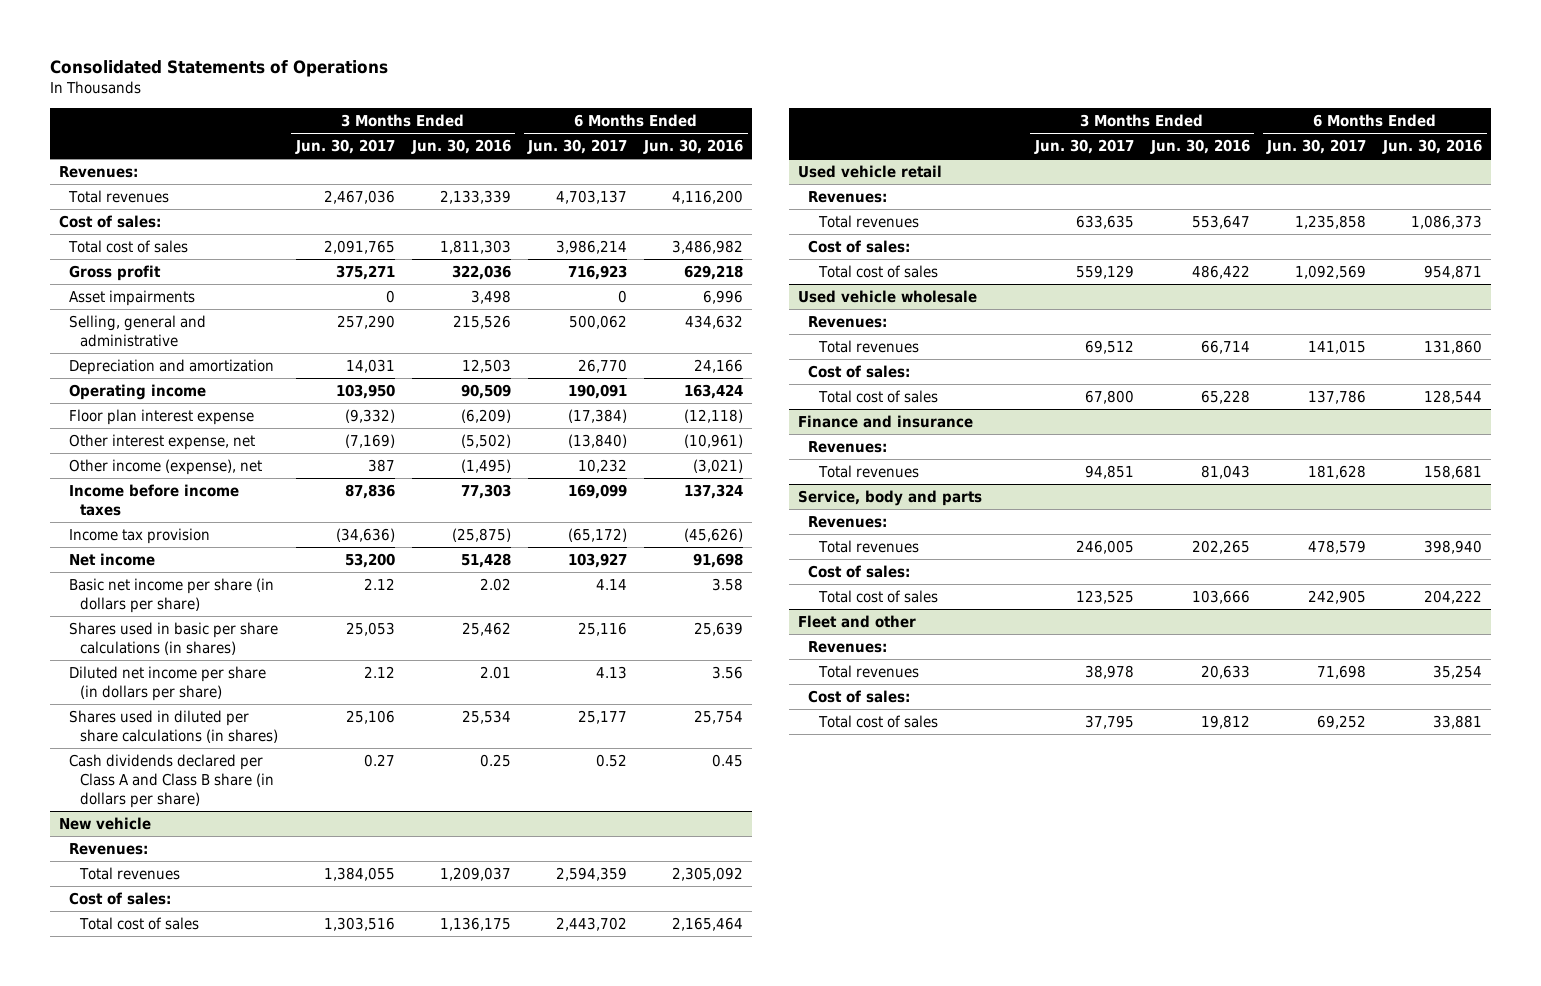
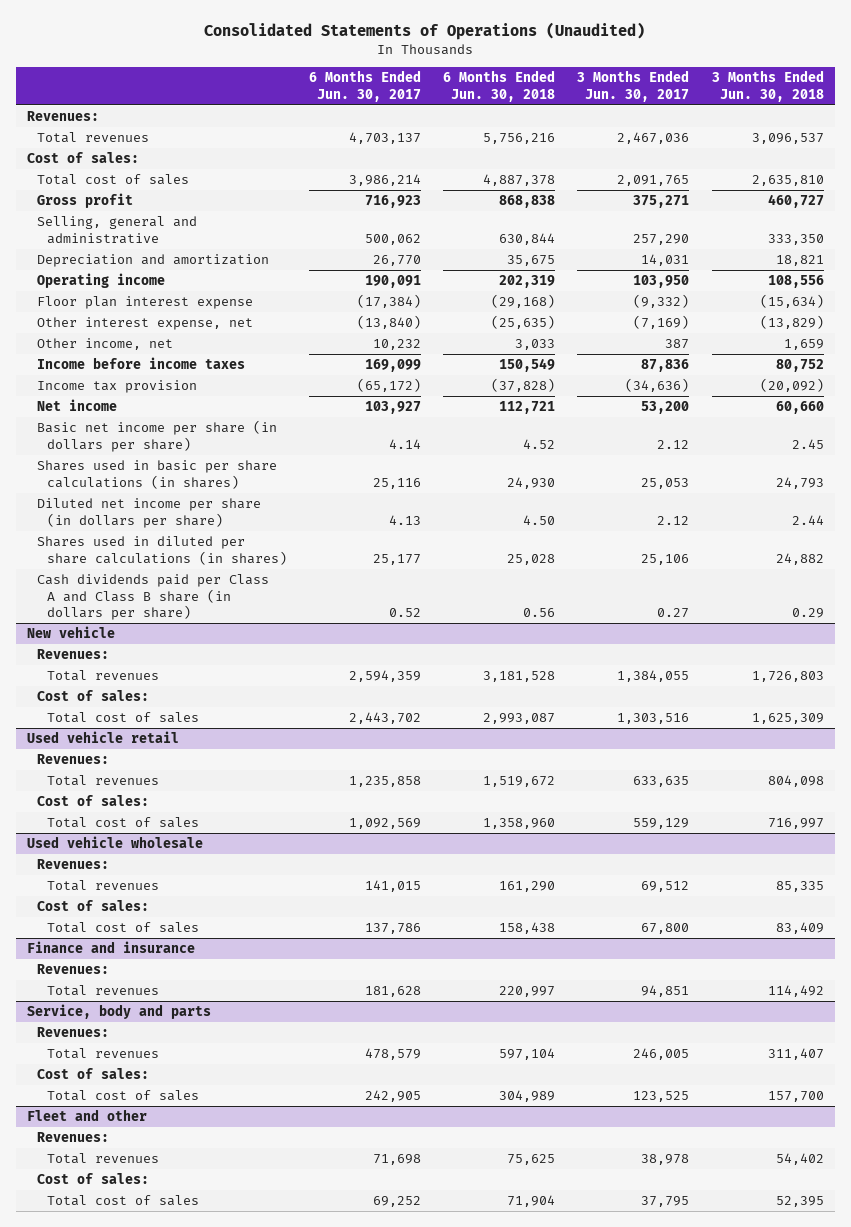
[50,60,389,78] Consolidated Statements of Operations -> [204,22,646,41] Consolidated Statements of Operations (Unaudited)
[410,139,511,155] Jun. 30, 2016 -> none
[643,139,744,155] Jun. 30, 2016 -> none
none -> [443,70,556,102] 6 Months Ended Jun. 30, 2018
none -> [711,70,824,102] 3 Months Ended Jun. 30, 2018
[69,289,196,306] Asset impairments -> none
[69,458,263,475] Other income (expense), net -> [36,338,173,351] Other income, net
[69,753,274,809] Cash dividends declared per Class A and Class B share (in dollars per share) -> [36,574,269,621] Cash dividends paid per Class A and Class B share (in dollars per share)

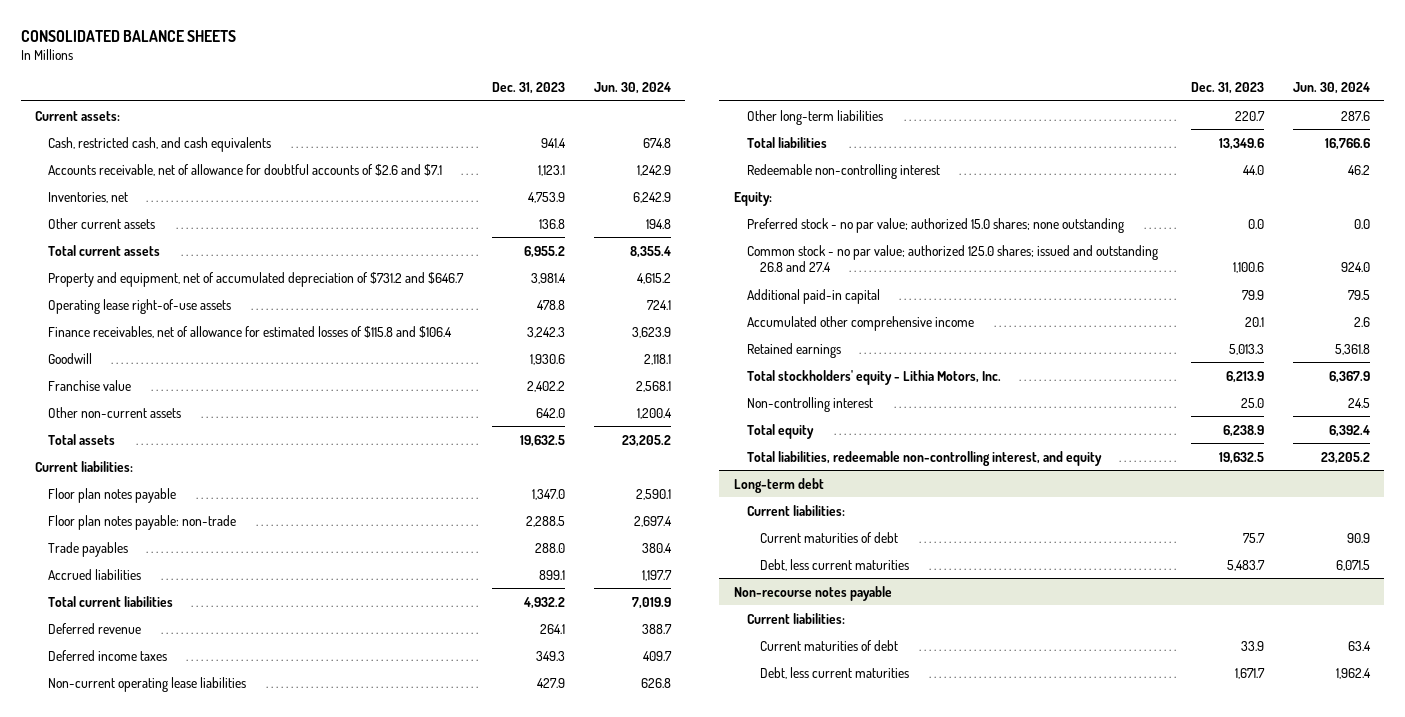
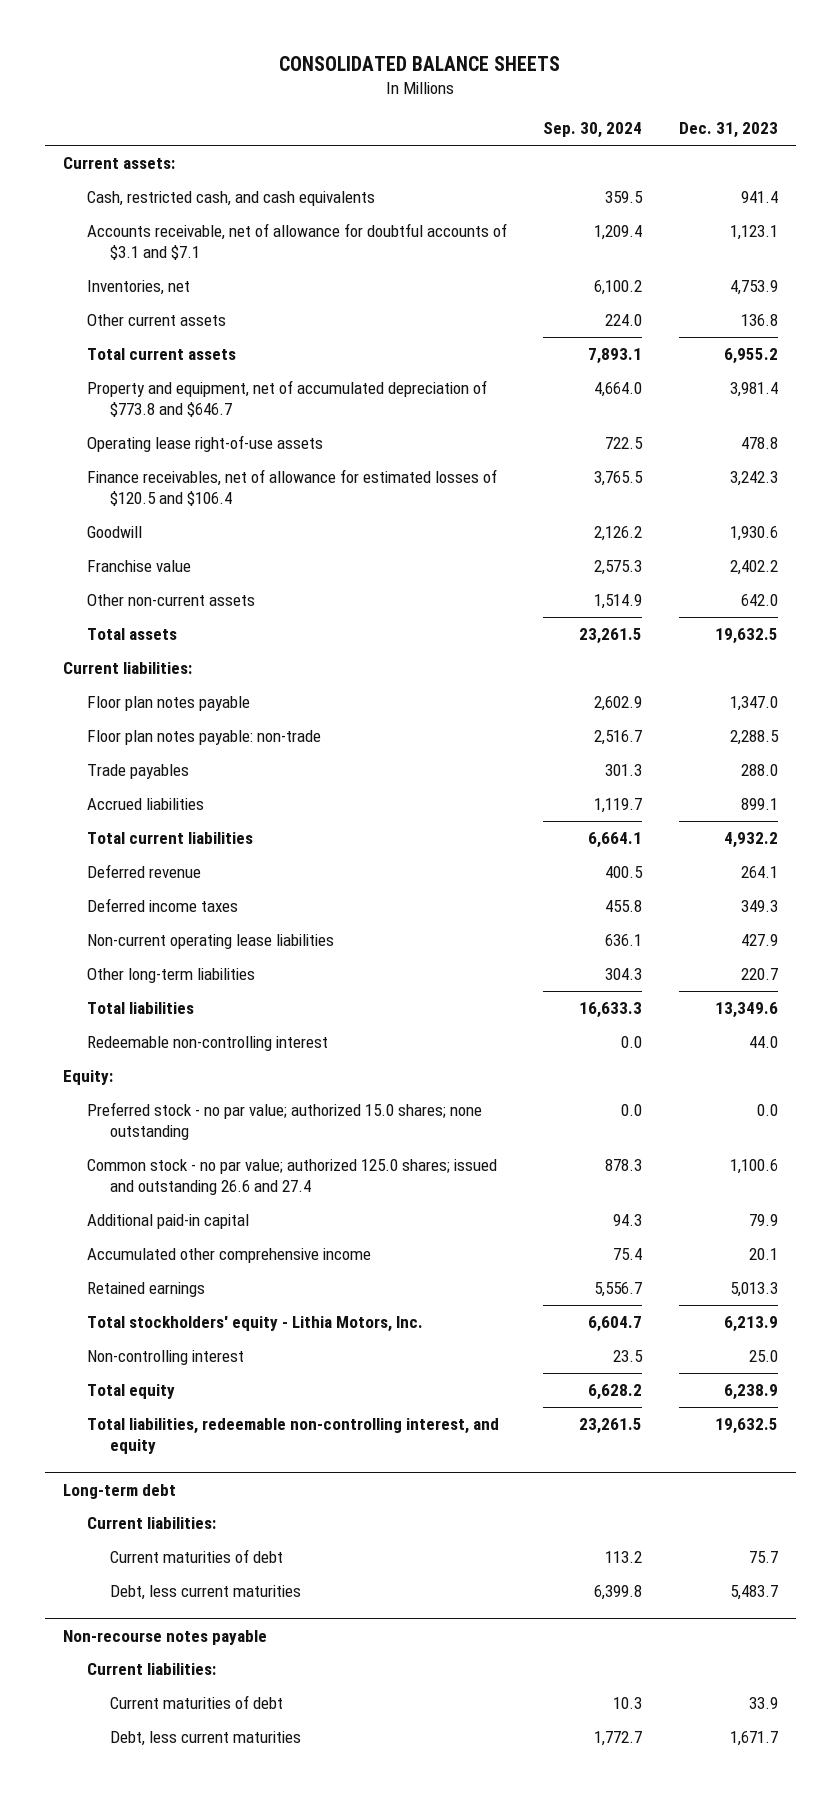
[593,82,671,95] Jun. 30, 2024 -> none
none -> [543,122,643,139] Sep. 30, 2024
[48,163,443,176] Accounts receivable, net of allowance for doubtful accounts of $2.6 and $7.1 -> [86,223,507,261] Accounts receivable, net of allowance for doubtful accounts of $3.1 and $7.1
[48,271,465,287] Property and equipment, net of accumulated depreciation of $731.2 and $646.7 -> [86,380,487,418] Property and equipment, net of accumulated depreciation of $773.8 and $646.7
[48,325,453,338] Finance receivables, net of allowance for estimated losses of $115.8 and $106.4 -> [86,469,497,507] Finance receivables, net of allowance for estimated losses of $120.5 and $106.4
[746,244,1158,273] Common stock - no par value; authorized 125.0 shares; issued and outstanding 26.8 and 27.4 -> [86,1159,497,1196] Common stock - no par value; authorized 125.0 shares; issued and outstanding 26.6 and 27.4

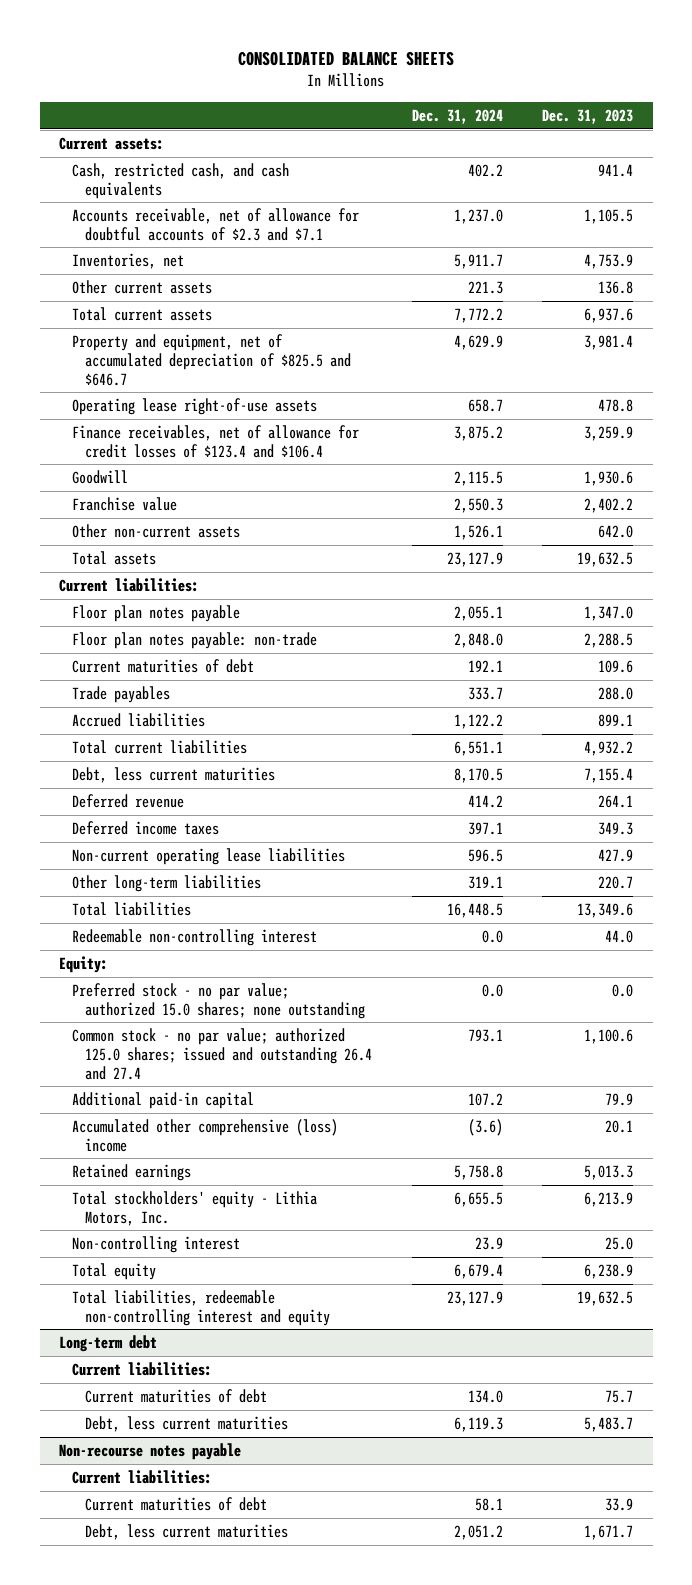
[543,122,643,139] Sep. 30, 2024 -> none
none -> [411,109,503,125] Dec. 31, 2024
[86,223,507,261] Accounts receivable, net of allowance for doubtful accounts of $3.1 and $7.1 -> [72,207,360,241] Accounts receivable, net of allowance for doubtful accounts of $2.3 and $7.1
[729,225,778,241] 1,123.1 -> [584,208,634,224] 1,105.5
[723,348,778,365] 6,955.2 -> [584,307,634,323] 6,937.6
[86,380,487,418] Property and equipment, net of accumulated depreciation of $773.8 and $646.7 -> [72,333,352,386] Property and equipment, net of accumulated depreciation of $825.5 and $646.7
[86,469,497,507] Finance receivables, net of allowance for estimated losses of $120.5 and $106.4 -> [72,424,360,458] Finance receivables, net of allowance for credit losses of $123.4 and $106.4
[729,471,778,487] 3,242.3 -> [584,425,634,441] 3,259.9
none -> [72,658,255,673] Current maturities of debt
none -> [72,766,276,783] Debt, less current maturities
[86,1159,497,1196] Common stock - no par value; authorized 125.0 shares; issued and outstanding 26.6 and 27.4 -> [72,1027,373,1080] Common stock - no par value; authorized 125.0 shares; issued and outstanding 26.4 and 27.4
[86,1248,371,1264] Accumulated other comprehensive income -> [72,1118,339,1152] Accumulated other comprehensive (loss) income
[86,1418,499,1455] Total liabilities, redeemable non-controlling interest, and equity -> [72,1289,331,1326] Total liabilities, redeemable non-controlling interest and equity

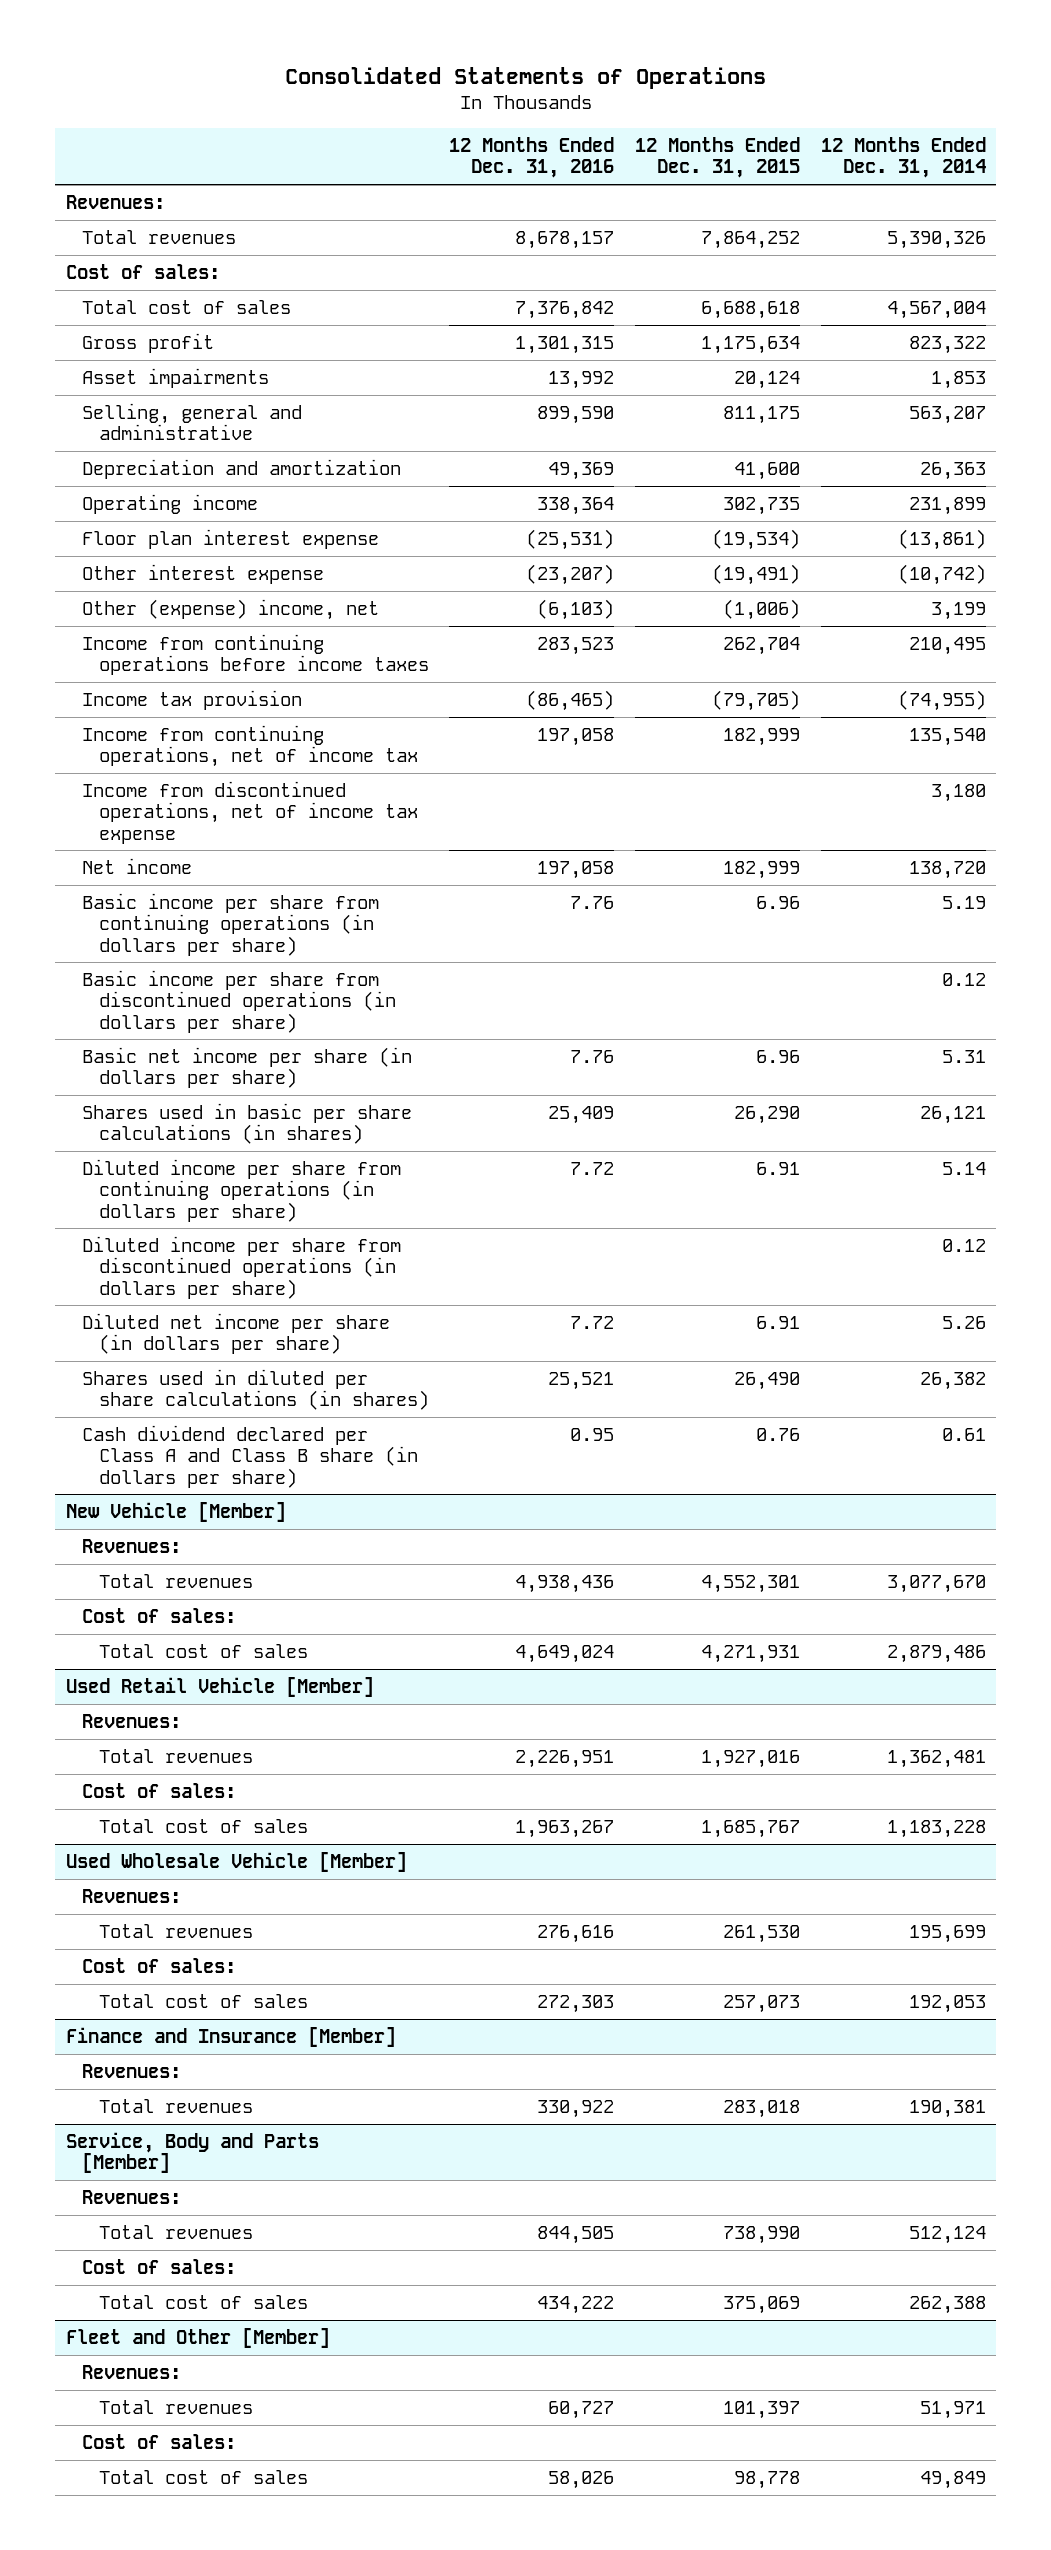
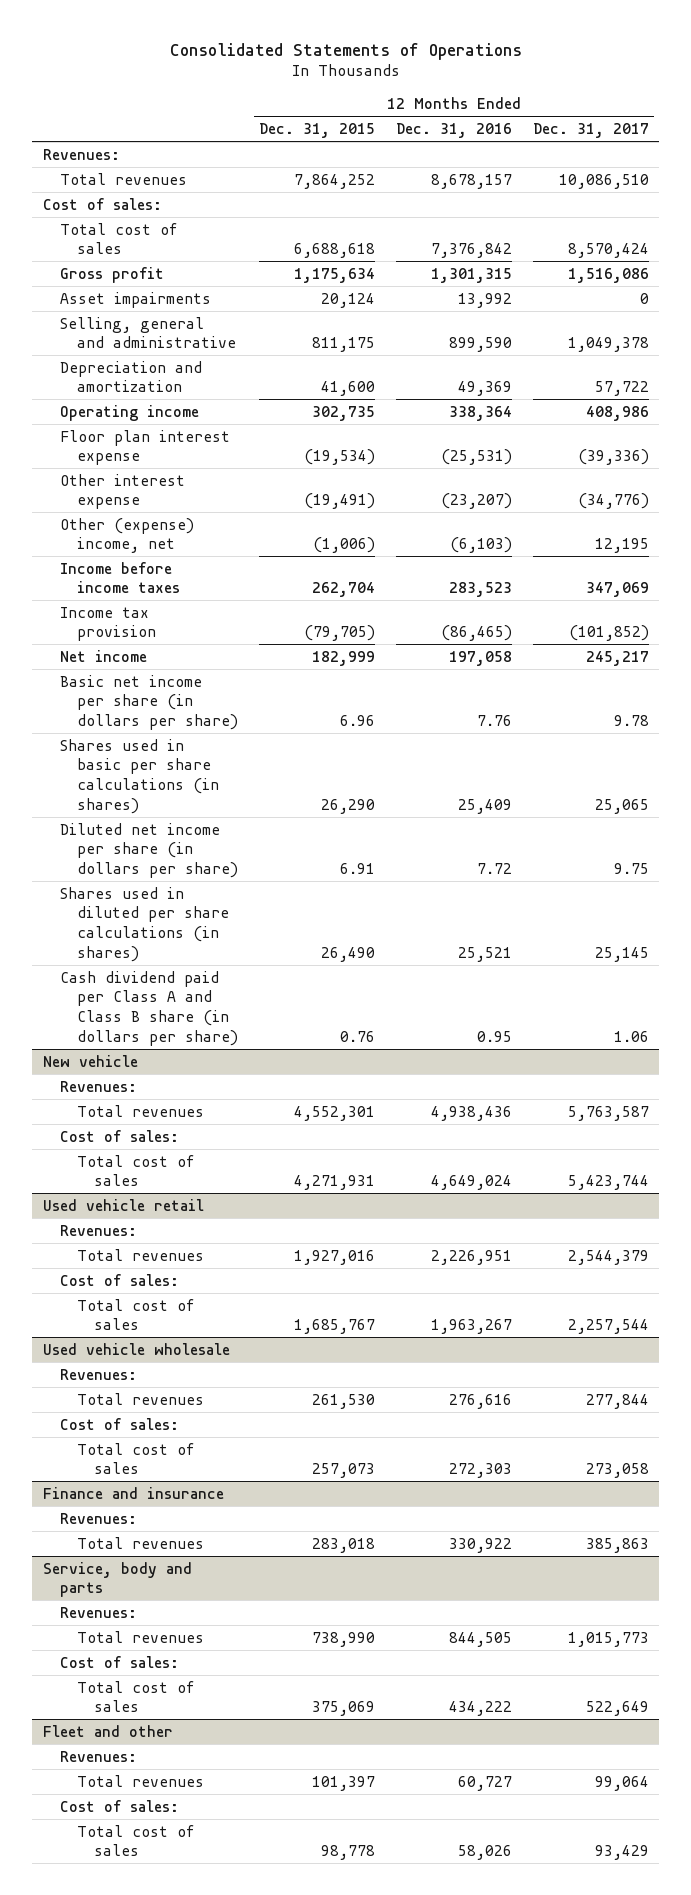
[820,136,986,179] 12 Months Ended Dec. 31, 2014 -> none
none -> [532,123,649,139] Dec. 31, 2017
[82,633,429,676] Income from continuing operations before income taxes -> [59,561,180,594] Income before income taxes
[82,724,418,768] Income from continuing operations, net of income tax -> none
[82,780,418,844] Income from discontinued operations, net of income tax expense -> none
[82,892,380,956] Basic income per share from continuing operations (in dollars per share) -> none
[82,969,396,1033] Basic income per share from discontinued operations (in dollars per share) -> none
[82,1158,402,1222] Diluted income per share from continuing operations (in dollars per share) -> none
[82,1235,402,1299] Diluted income per share from discontinued operations (in dollars per share) -> none
[82,1424,418,1488] Cash dividend declared per Class A and Class B share (in dollars per share) -> [59,970,238,1046] Cash dividend paid per Class A and Class B share (in dollars per share)
[65,1501,286,1522] New Vehicle [Member] -> [42,1054,138,1067] New vehicle
[65,1676,374,1697] Used Retail Vehicle [Member] -> [42,1198,204,1211] Used vehicle retail
[65,1851,407,1872] Used Wholesale Vehicle [Member] -> [42,1342,230,1355] Used vehicle wholesale
[65,2026,396,2047] Finance and Insurance [Member] -> [42,1486,224,1499] Finance and insurance
[65,2131,319,2174] Service, Body and Parts [Member] -> [42,1561,192,1598] Service, body and parts
[65,2327,330,2348] Fleet and Other [Member] -> [42,1724,173,1737] Fleet and other

